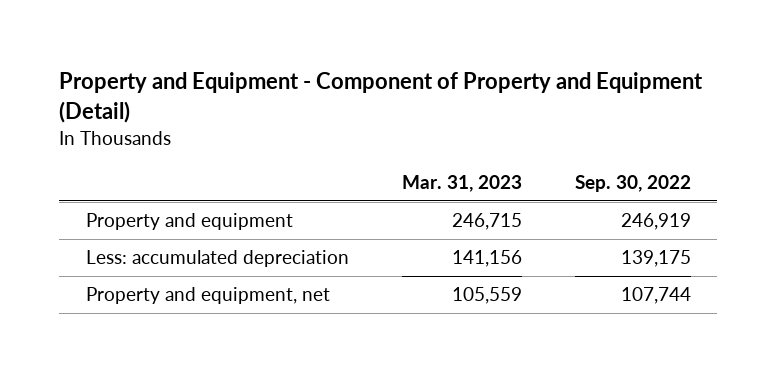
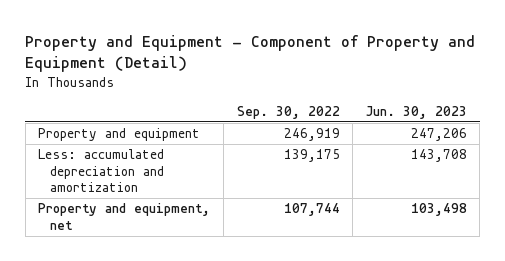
[401,175,522,193] Mar. 31, 2023 -> none
none -> [365,105,467,119] Jun. 30, 2023
[85,250,349,268] Less: accumulated depreciation -> [38,149,165,193] Less: accumulated depreciation and amortization

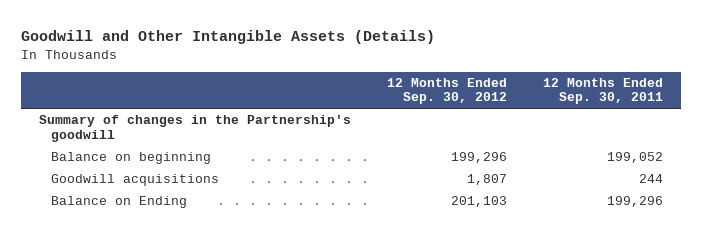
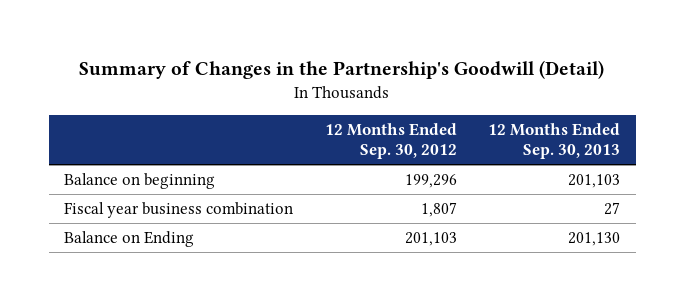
[21,30,436,45] Goodwill and Other Intangible Assets (Details) -> [79,60,605,80] Summary of Changes in the Partnership's Goodwill (Detail)
[543,77,664,105] 12 Months Ended Sep. 30, 2011 -> none
none -> [488,122,621,160] 12 Months Ended Sep. 30, 2013
[39,115,352,142] Summary of changes in the Partnership's goodwill -> none
[51,174,220,187] Goodwill acquisitions -> [64,201,294,218] Fiscal year business combination

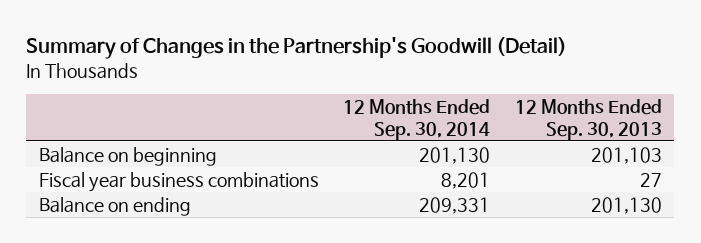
[324,122,457,160] 12 Months Ended Sep. 30, 2012 -> none
none -> [343,99,491,140] 12 Months Ended Sep. 30, 2014
[64,201,294,218] Fiscal year business combination -> [38,171,319,192] Fiscal year business combinations
[64,230,195,247] Balance on Ending -> [38,196,191,216] Balance on ending

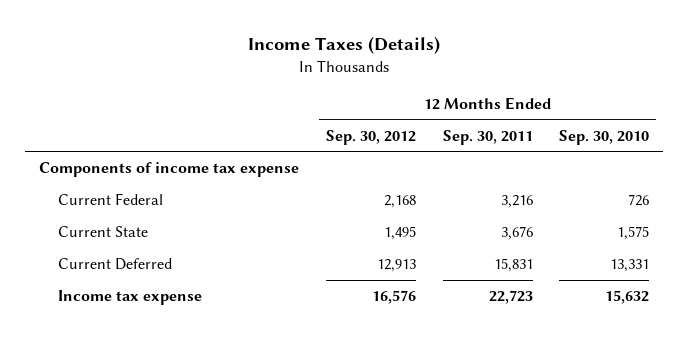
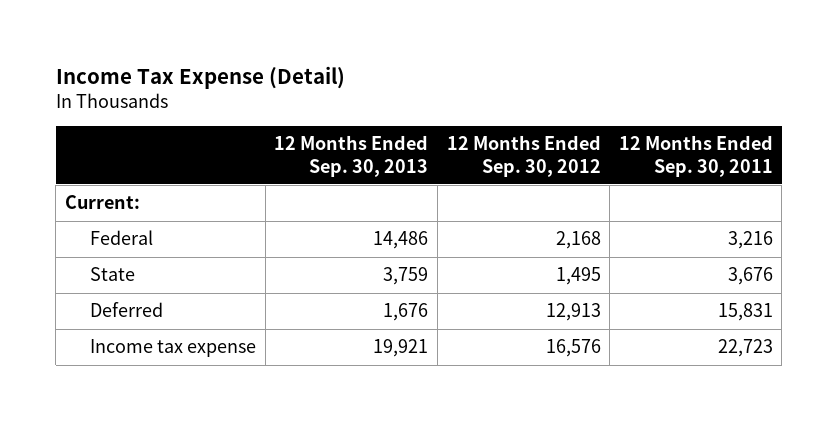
[248,36,441,55] Income Taxes (Details) -> [55,65,345,89] Income Tax Expense (Detail)
[559,129,650,145] Sep. 30, 2010 -> none
none -> [274,135,429,177] 12 Months Ended Sep. 30, 2013
[38,161,299,177] Components of income tax expense -> none
none -> [64,195,140,210] Current:
[57,192,163,205] Current Federal -> [90,230,154,246] Federal
[57,225,148,237] Current State -> [90,267,136,282] State
[57,257,172,270] Current Deferred -> [90,302,164,318] Deferred

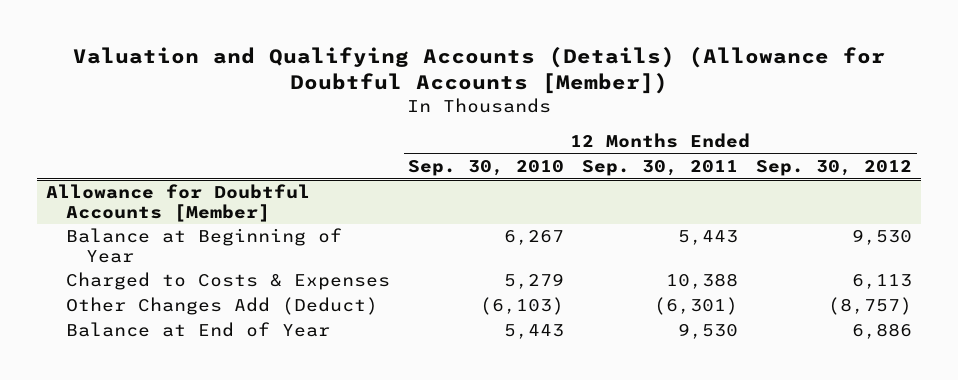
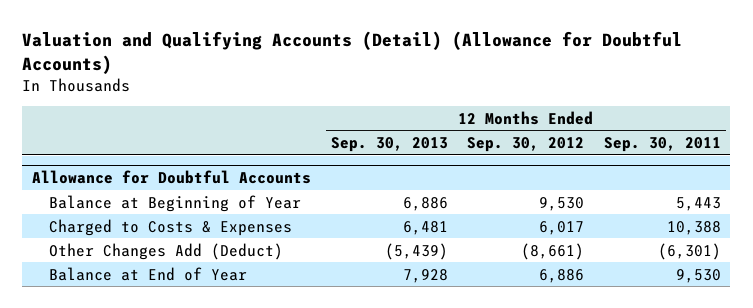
[73,47,886,95] Valuation and Qualifying Accounts (Details) (Allowance for Doubtful Accounts [Member]) -> [22,31,683,75] Valuation and Qualifying Accounts (Detail) (Allowance for Doubtful Accounts)
[408,160,565,177] Sep. 30, 2010 -> none
none -> [330,137,448,153] Sep. 30, 2013
[46,184,311,222] Allowance for Doubtful Accounts [Member] -> [32,169,312,184] Allowance for Doubtful Accounts
[852,274,913,290] 6,113 -> [539,220,585,235] 6,017
[828,297,913,316] (8,757) -> [521,242,585,260] (8,661)

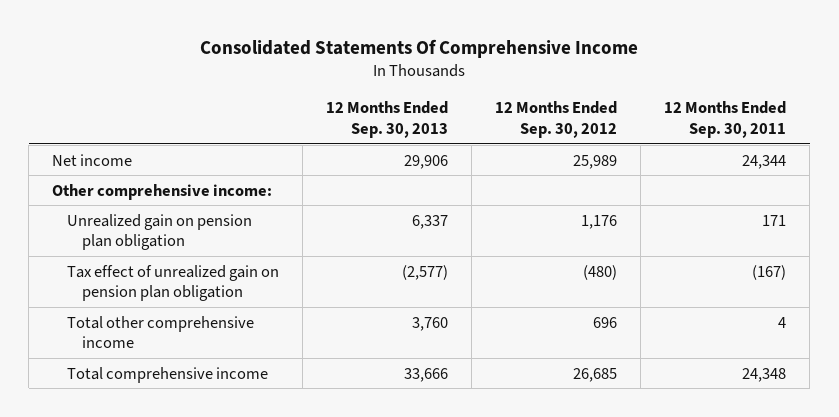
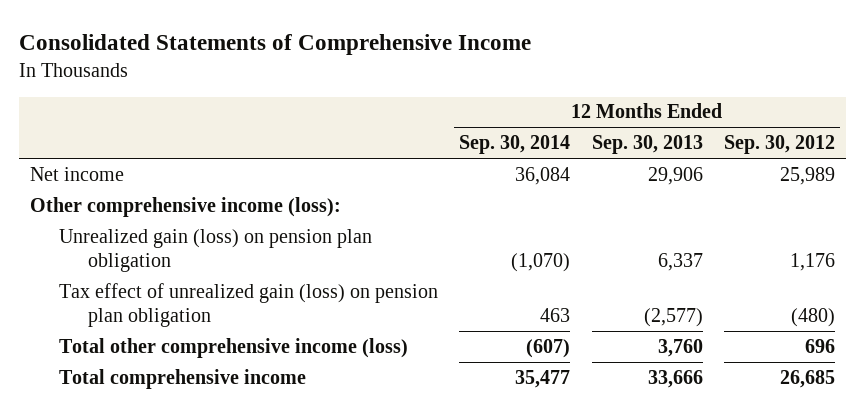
[200,38,639,58] Consolidated Statements Of Comprehensive Income -> [19,33,532,55] Consolidated Statements of Comprehensive Income
[664,100,787,138] 12 Months Ended Sep. 30, 2011 -> none
none -> [459,135,571,155] Sep. 30, 2014
[52,183,273,200] Other comprehensive income: -> [29,196,341,217] Other comprehensive income (loss):
[67,213,253,251] Unrealized gain on pension plan obligation -> [58,228,372,272] Unrealized gain (loss) on pension plan obligation
[67,264,280,302] Tax effect of unrealized gain on pension plan obligation -> [58,282,438,327] Tax effect of unrealized gain (loss) on pension plan obligation
[67,315,255,349] Total other comprehensive income -> [58,337,408,358] Total other comprehensive income (loss)

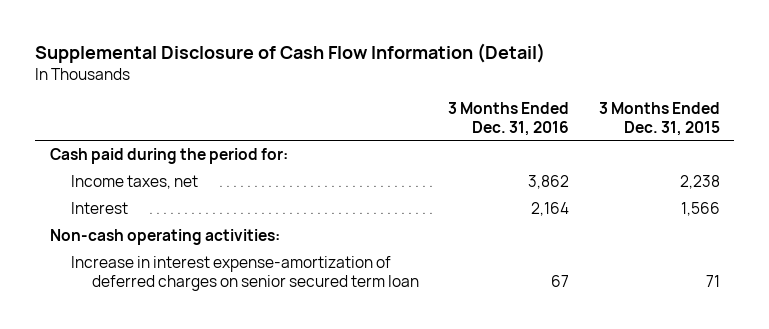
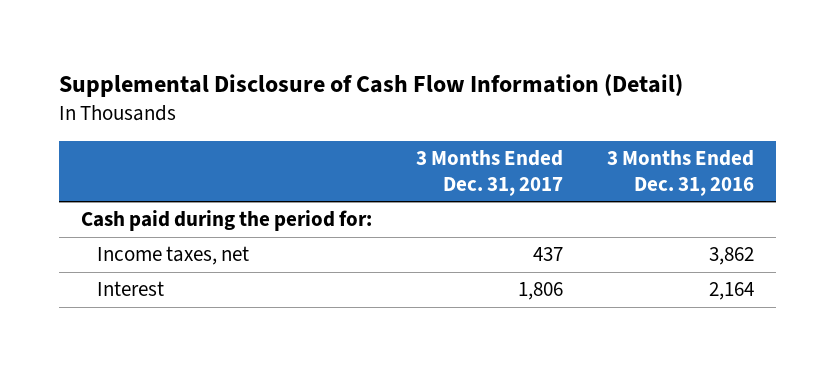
[598,102,720,136] 3 Months Ended Dec. 31, 2015 -> none
none -> [415,150,563,196] 3 Months Ended Dec. 31, 2017
[49,228,280,245] Non-cash operating activities: -> none
[70,255,419,291] Increase in interest expense-amortization of deferred charges on senior secured term loan -> none

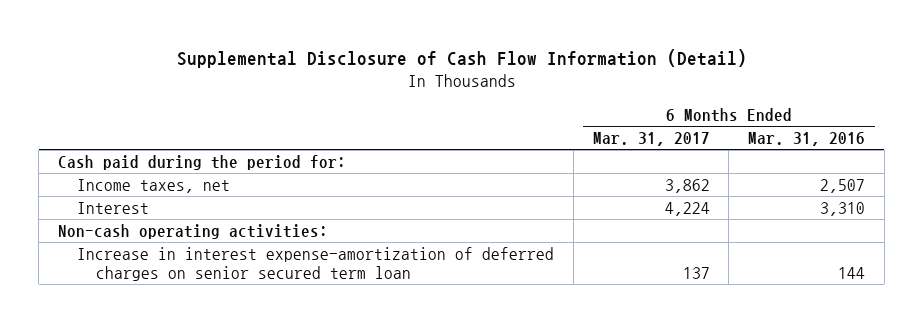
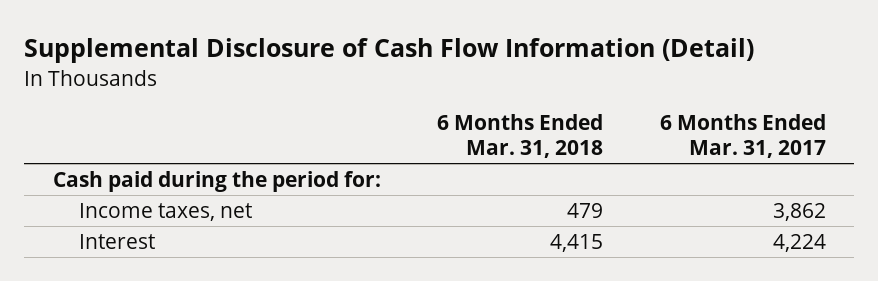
[748,131,866,146] Mar. 31, 2016 -> none
none -> [437,113,604,159] 6 Months Ended Mar. 31, 2018
[58,223,329,239] Non-cash operating activities: -> none
[76,246,554,281] Increase in interest expense-amortization of deferred charges on senior secured term loan -> none

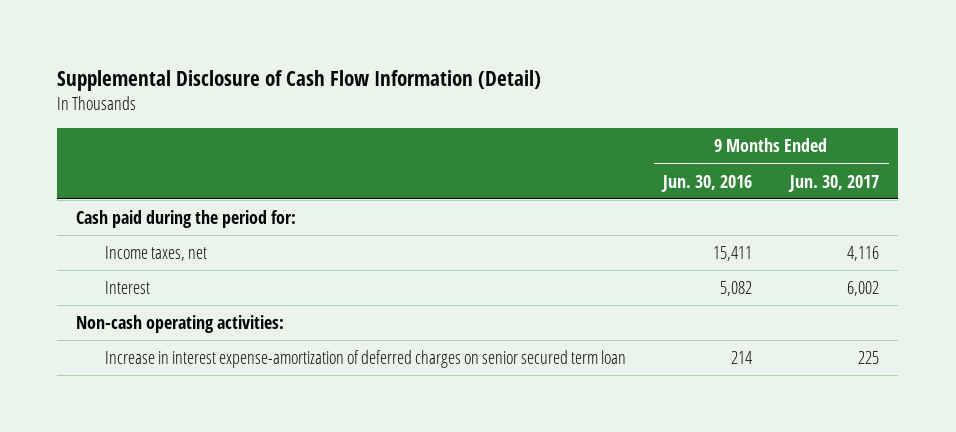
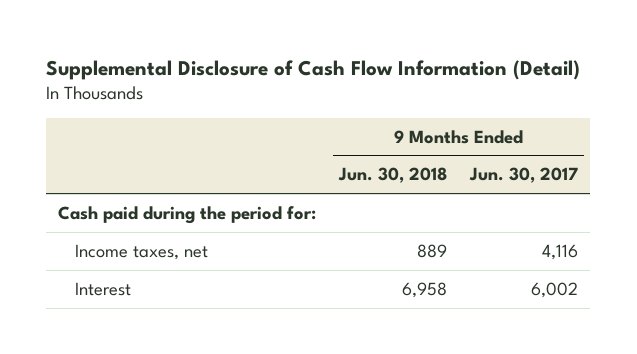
[661,174,753,192] Jun. 30, 2016 -> none
none -> [338,167,448,184] Jun. 30, 2018
[76,315,285,334] Non-cash operating activities: -> none
[104,350,626,369] Increase in interest expense-amortization of deferred charges on senior secured term loan -> none

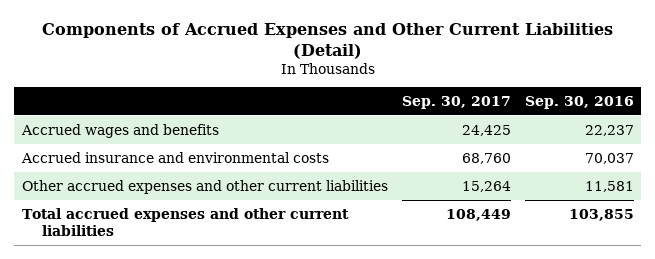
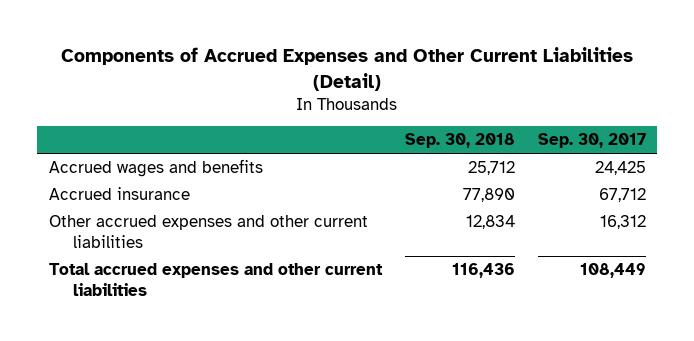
[524,95,634,109] Sep. 30, 2016 -> none
none -> [404,133,515,149] Sep. 30, 2018
[20,151,329,163] Accrued insurance and environmental costs -> none
none -> [48,187,190,201] Accrued insurance
[461,180,511,192] 15,264 -> [599,215,646,230] 16,312

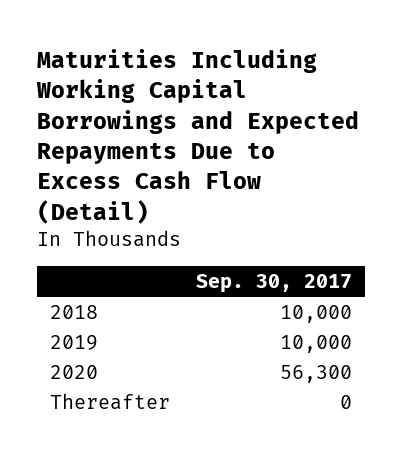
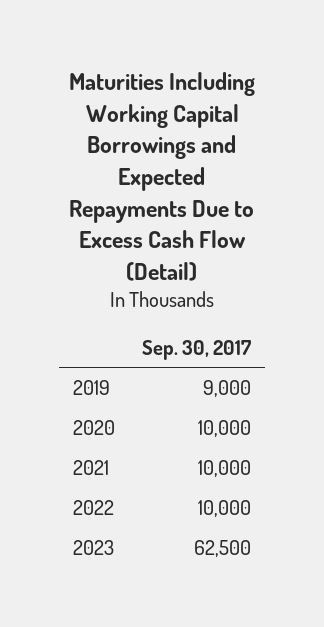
[50,305,99,320] 2018 -> none
[50,365,99,380] 2020 -> none
[50,393,171,411] Thereafter -> none
none -> [72,380,110,396] 2019
[50,335,99,351] 2019 -> [72,420,115,436] 2020
none -> [72,460,109,476] 2021
none -> [72,500,114,516] 2022
none -> [72,540,114,556] 2023

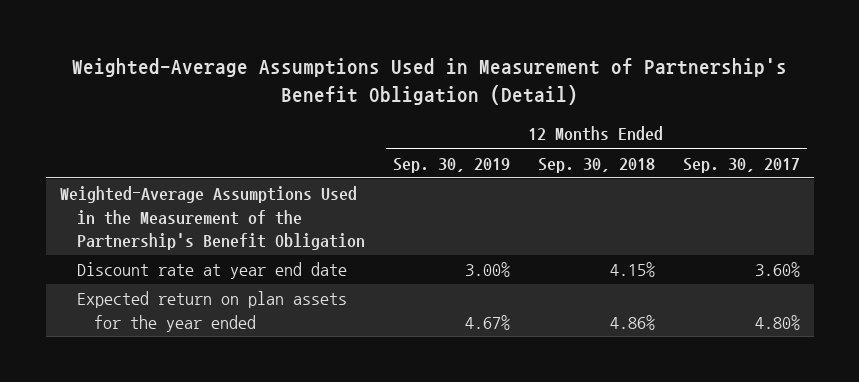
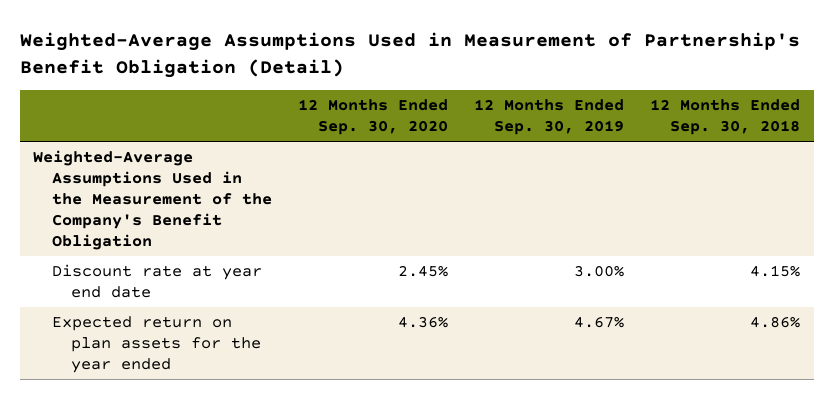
[682,157,800,173] Sep. 30, 2017 -> none
none -> [298,99,449,136] 12 Months Ended Sep. 30, 2020
[59,186,365,250] Weighted-Average Assumptions Used in the Measurement of the Partnership's Benefit Obligation -> [32,150,272,251] Weighted-Average Assumptions Used in the Measurement of the Company's Benefit Obligation

